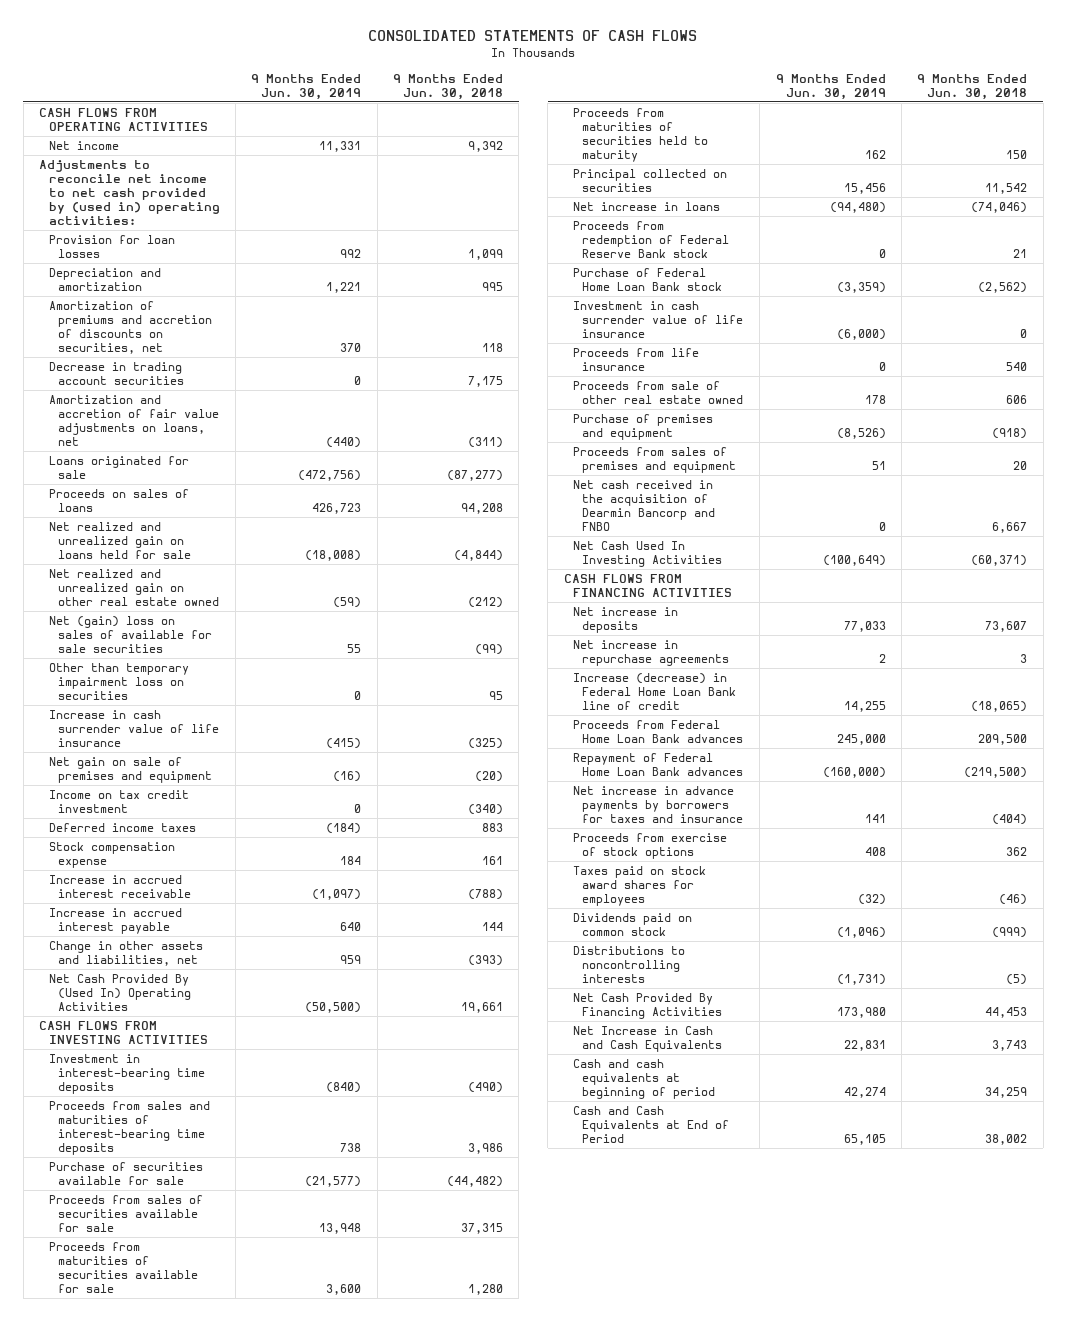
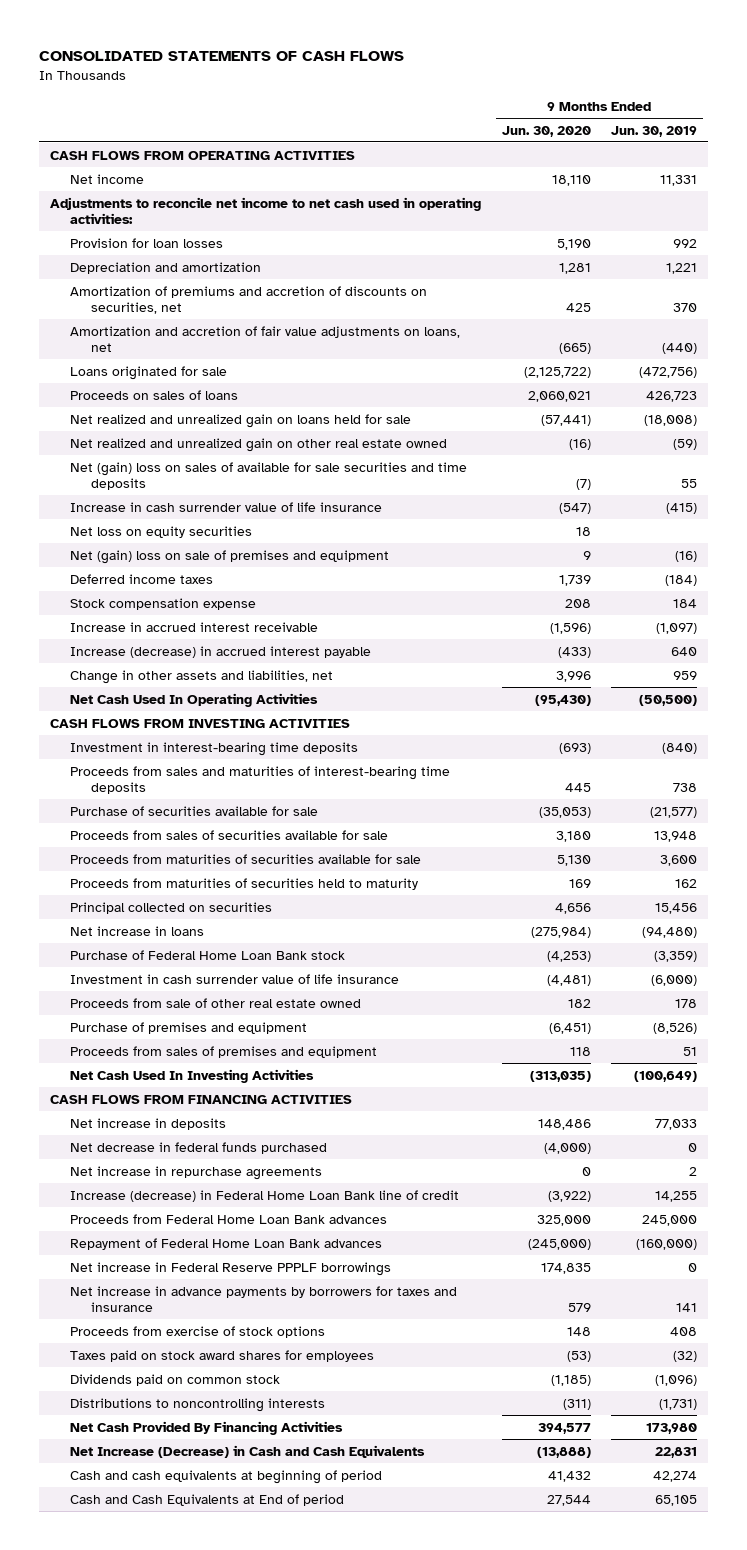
[392,73,503,100] 9 Months Ended Jun. 30, 2018 -> none
none -> [501,125,591,137] Jun. 30, 2020
[39,160,220,226] Adjustments to reconcile net income to net cash provided by (used in) operating activities: -> [49,196,481,225] Adjustments to reconcile net income to net cash used in operating activities:
[48,362,184,386] Decrease in trading account securities -> none
[48,663,189,701] Other than temporary impairment loss on securities -> none
[48,616,212,654] Net (gain) loss on sales of available for sale securities -> [70,461,468,491] Net (gain) loss on sales of available for sale securities and time deposits
[48,790,189,814] Income on tax credit investment -> none
none -> [70,525,253,538] Net loss on equity securities
[48,757,212,784] Net gain on sale of premises and equipment -> [70,549,390,564] Net (gain) loss on sale of premises and equipment
[48,908,182,935] Increase in accrued interest payable -> [70,645,372,658] Increase (decrease) in accrued interest payable
[48,974,191,1012] Net Cash Provided By (Used In) Operating Activities -> [70,692,319,707] Net Cash Used In Operating Activities
[572,221,730,259] Proceeds from redemption of Federal Reserve Bank stock -> none
[572,348,699,372] Proceeds from life insurance -> none
[572,480,716,532] Net cash received in the acquisition of Dearmin Bancorp and FNBO -> none
none -> [70,1141,328,1154] Net decrease in federal funds purchased
none -> [70,1261,392,1276] Net increase in Federal Reserve PPPLF borrowings
[572,1026,723,1053] Net Increase in Cash and Cash Equivalents -> [70,1444,426,1458] Net Increase (Decrease) in Cash and Cash Equivalents
[572,1106,730,1144] Cash and Cash Equivalents at End of Period -> [70,1493,345,1506] Cash and Cash Equivalents at End of period

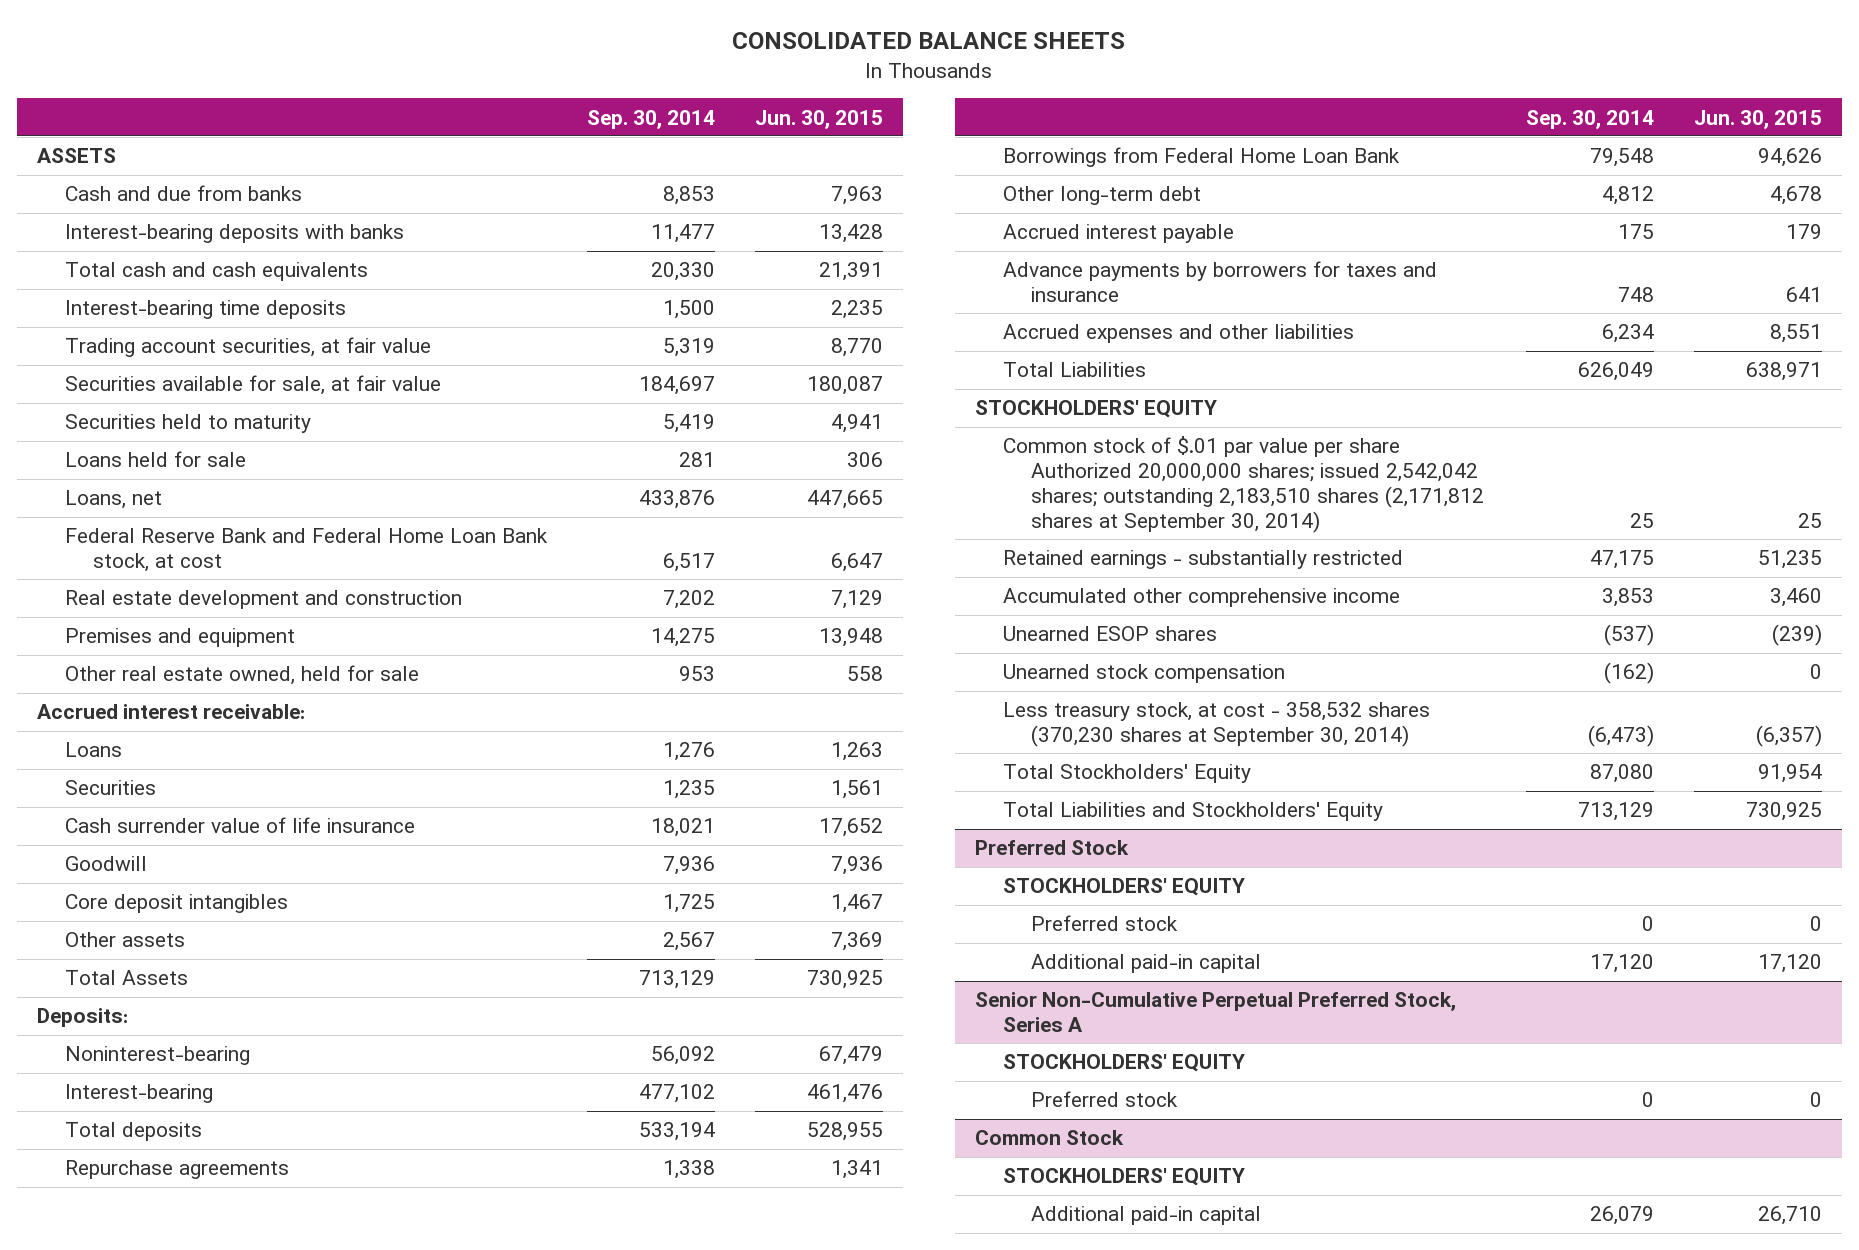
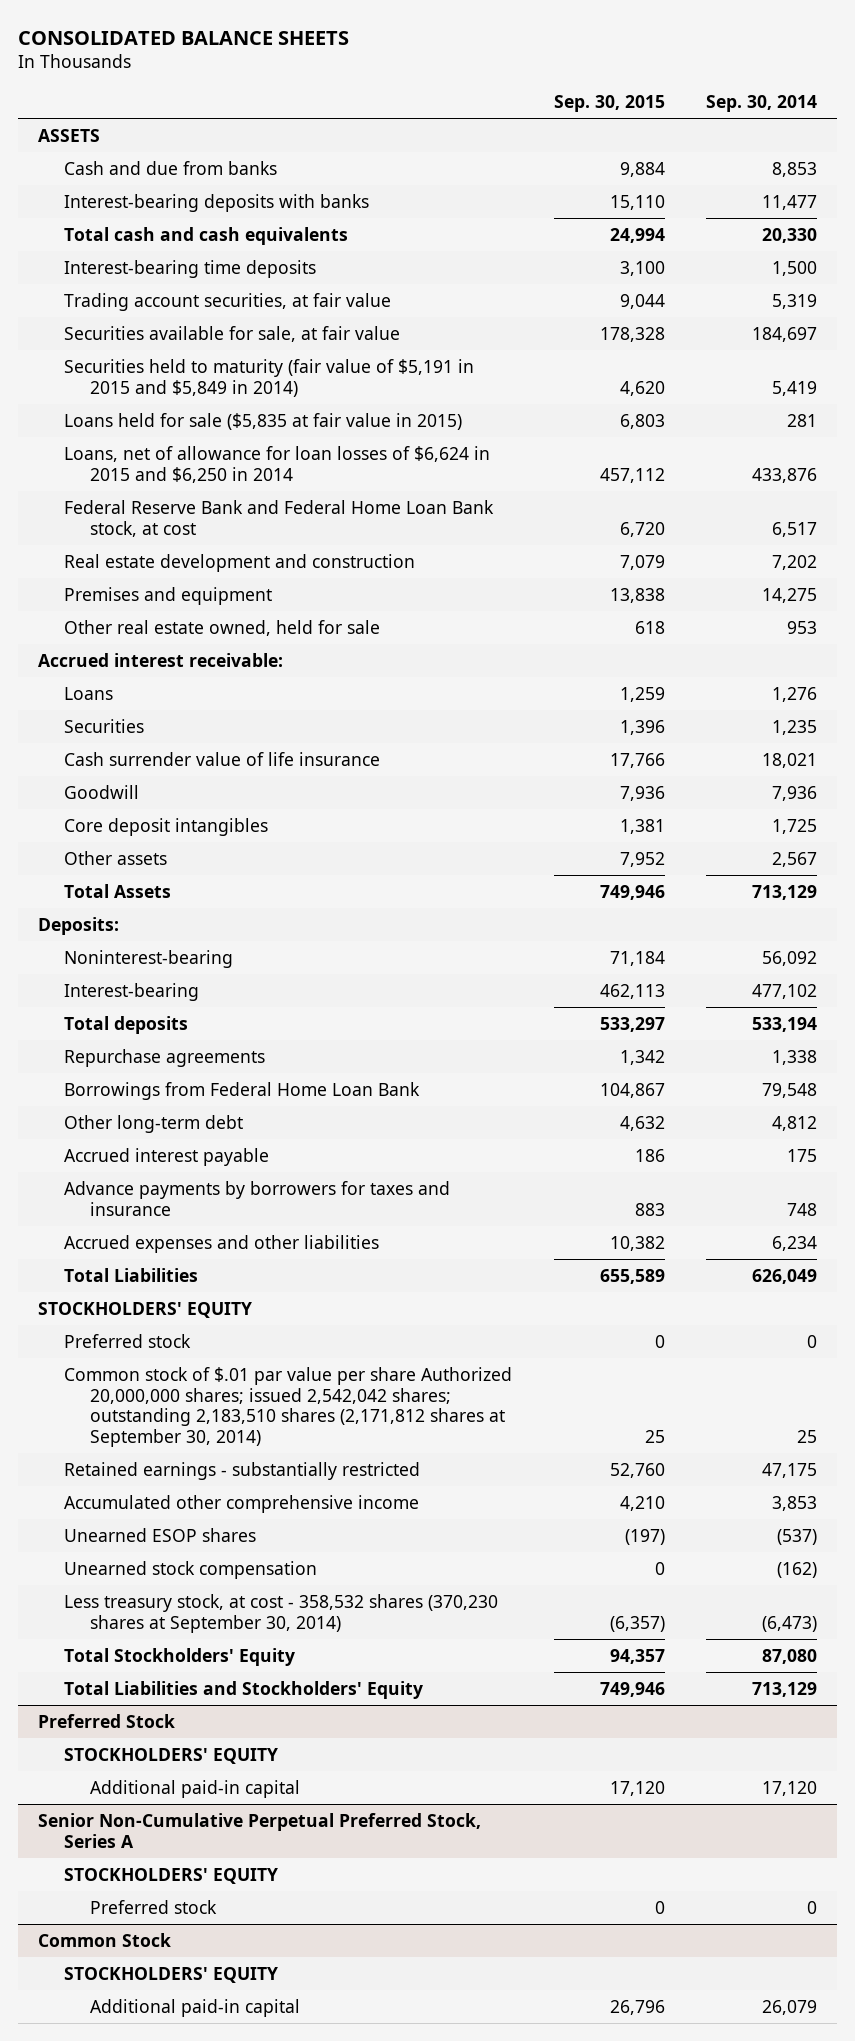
[755,109,884,129] Jun. 30, 2015 -> none
none -> [553,95,665,113] Sep. 30, 2015
[64,414,311,434] Securities held to maturity -> [64,358,475,397] Securities held to maturity (fair value of $5,191 in 2015 and $5,849 in 2014)
[64,451,246,468] Loans held for sale -> [64,412,463,430] Loans held for sale ($5,835 at fair value in 2015)
[64,490,162,510] Loans, net -> [64,445,491,483] Loans, net of allowance for loan losses of $6,624 in 2015 and $6,250 in 2014
none -> [64,1333,192,1348] Preferred stock
[1031,915,1179,932] Preferred stock -> none

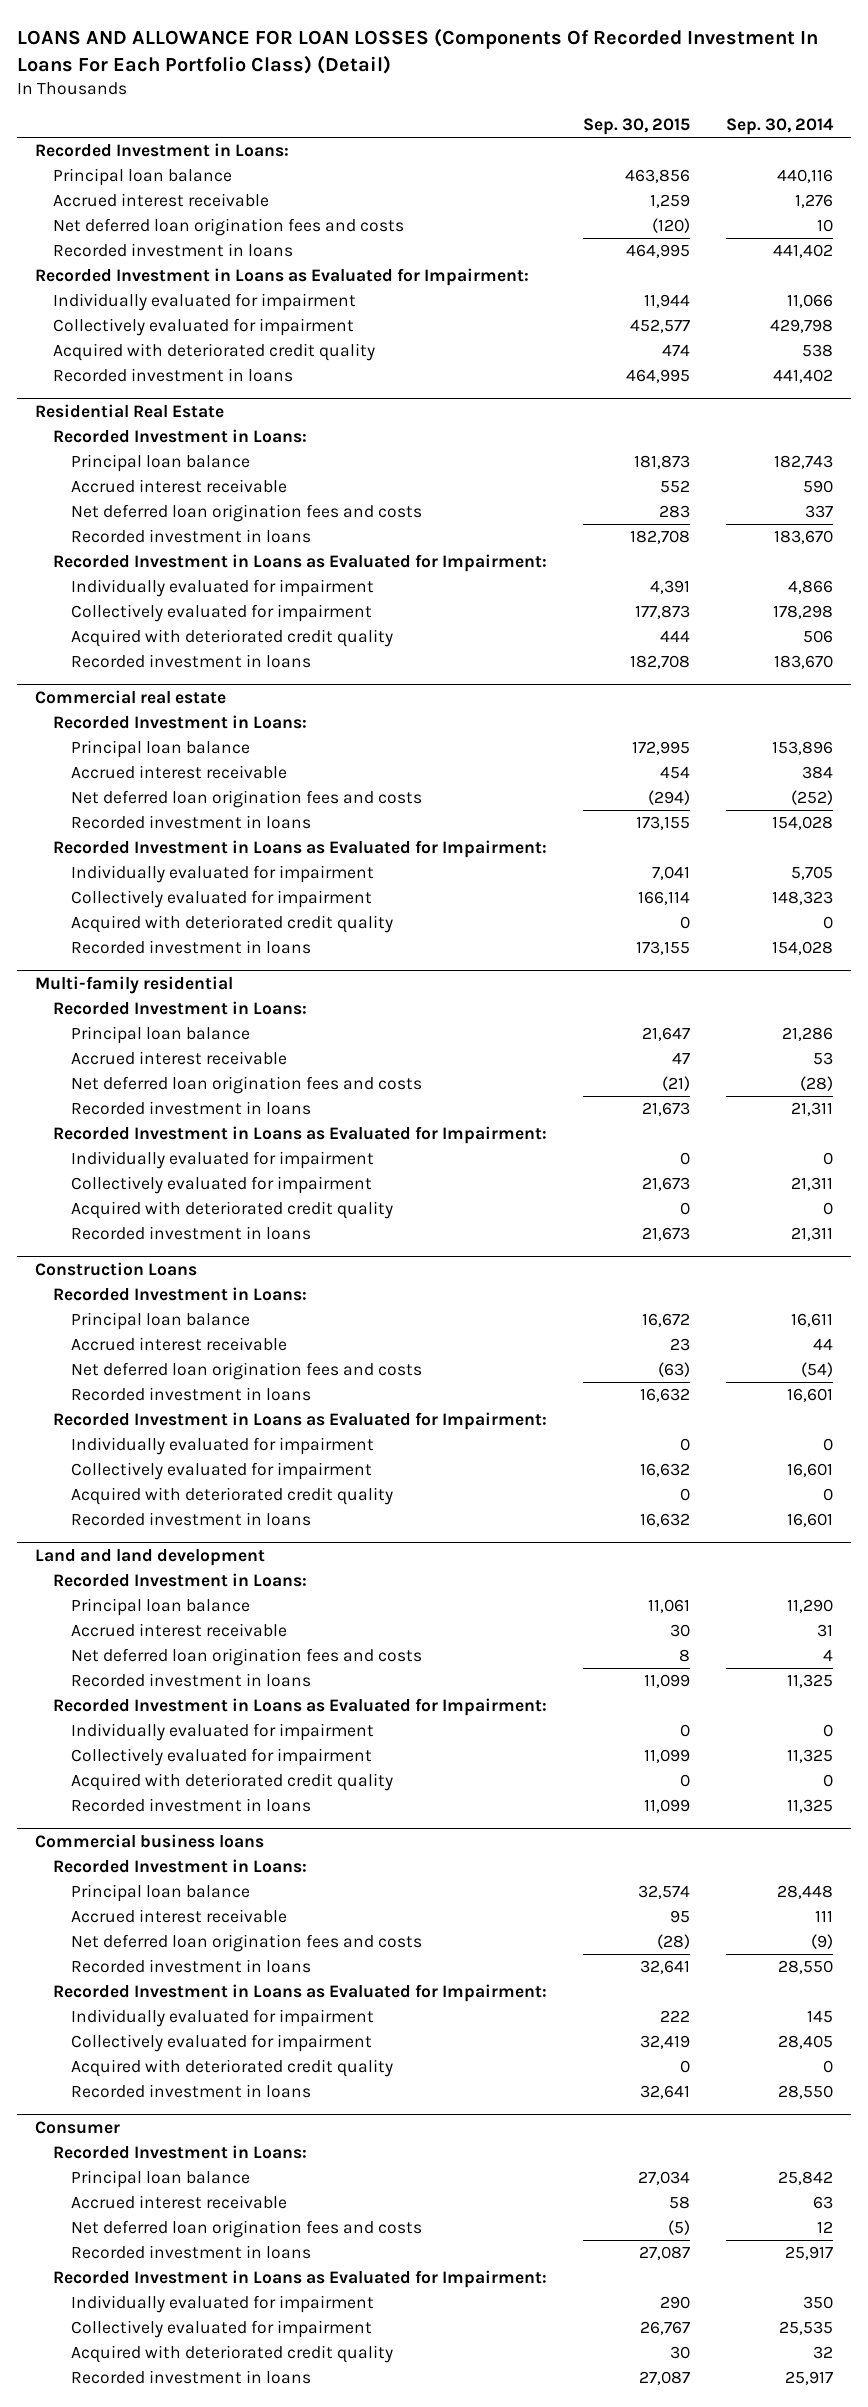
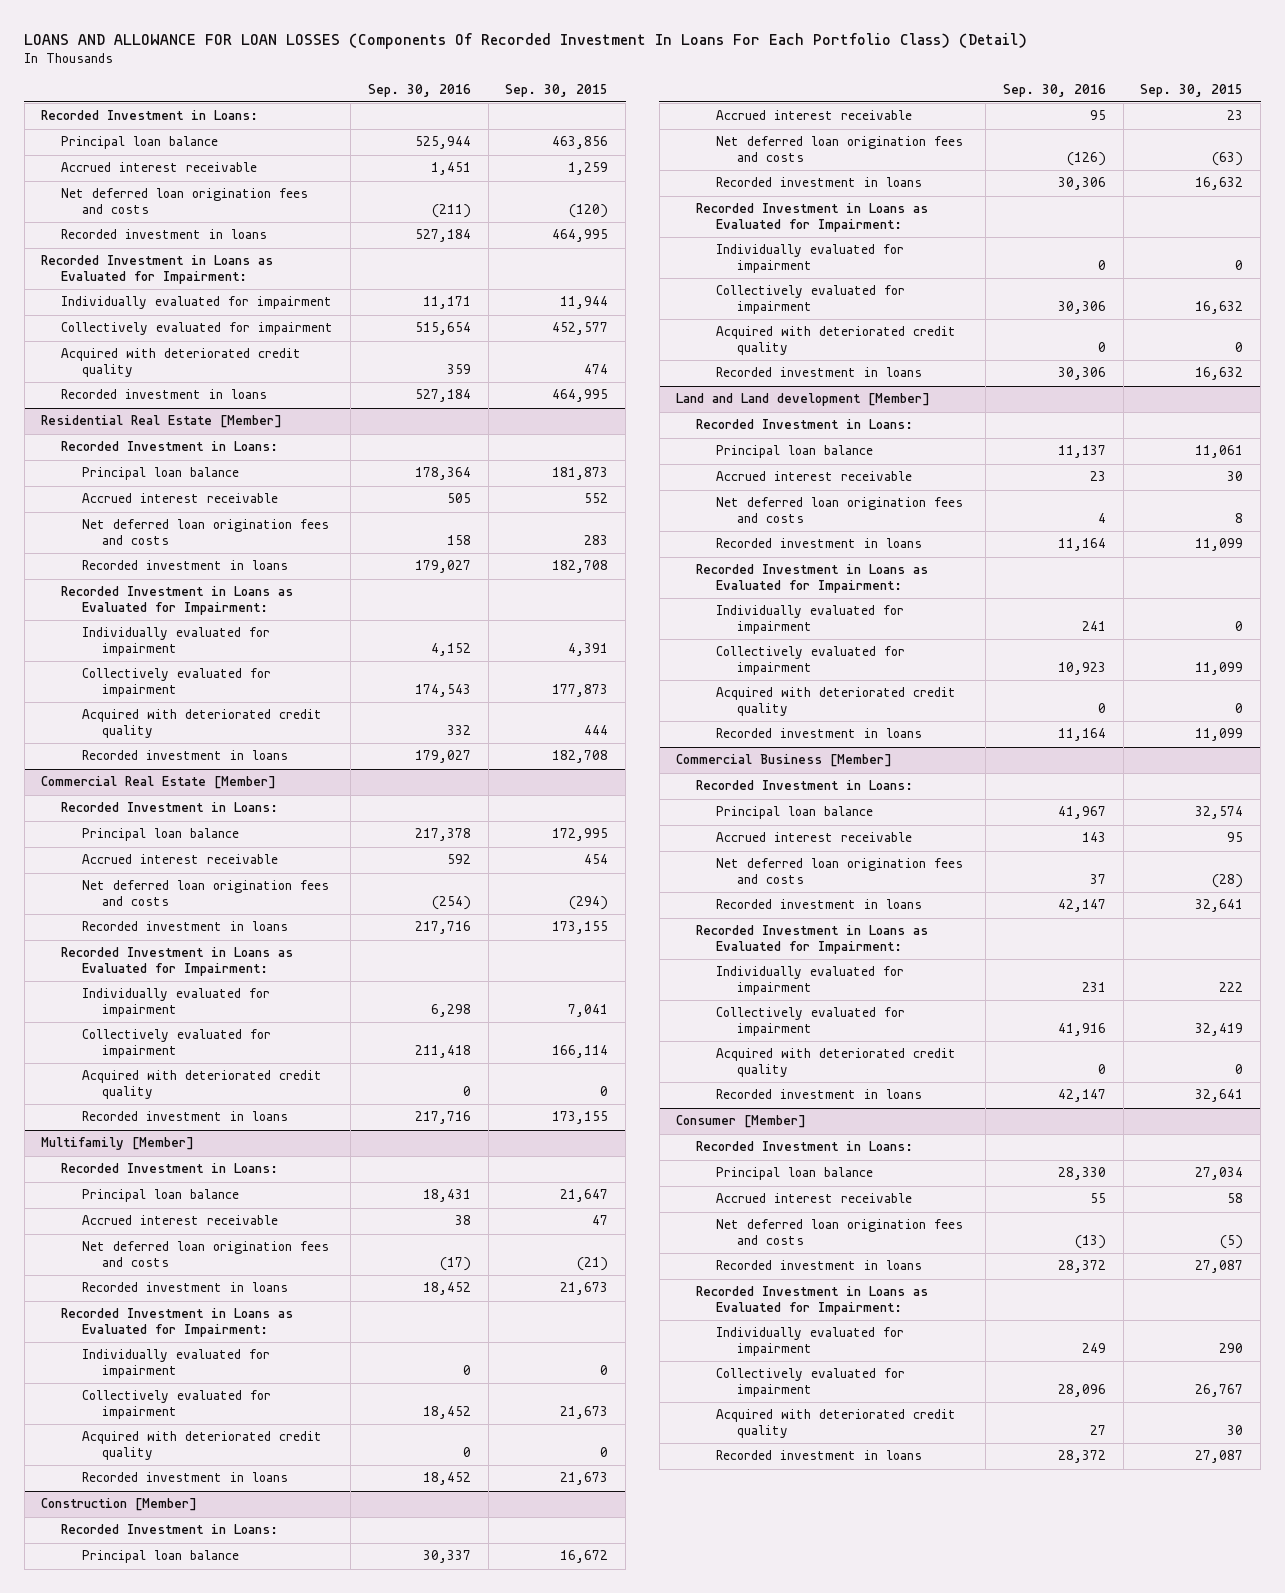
[726,117,835,135] Sep. 30, 2014 -> none
none -> [367,83,471,97] Sep. 30, 2016
[34,403,224,418] Residential Real Estate -> [41,415,283,429] Residential Real Estate [Member]
[34,689,226,704] Commercial real estate -> [41,776,277,790] Commercial Real Estate [Member]
[34,975,233,994] Multi-family residential -> [41,1137,195,1151] Multifamily [Member]
[34,1261,197,1276] Construction Loans -> [41,1498,198,1512] Construction [Member]
[34,1548,265,1566] Land and land development -> [676,393,931,407] Land and Land development [Member]
[34,1833,264,1848] Commercial business loans -> [676,754,893,768] Commercial Business [Member]
[34,2120,120,2134] Consumer -> [676,1115,807,1129] Consumer [Member]

